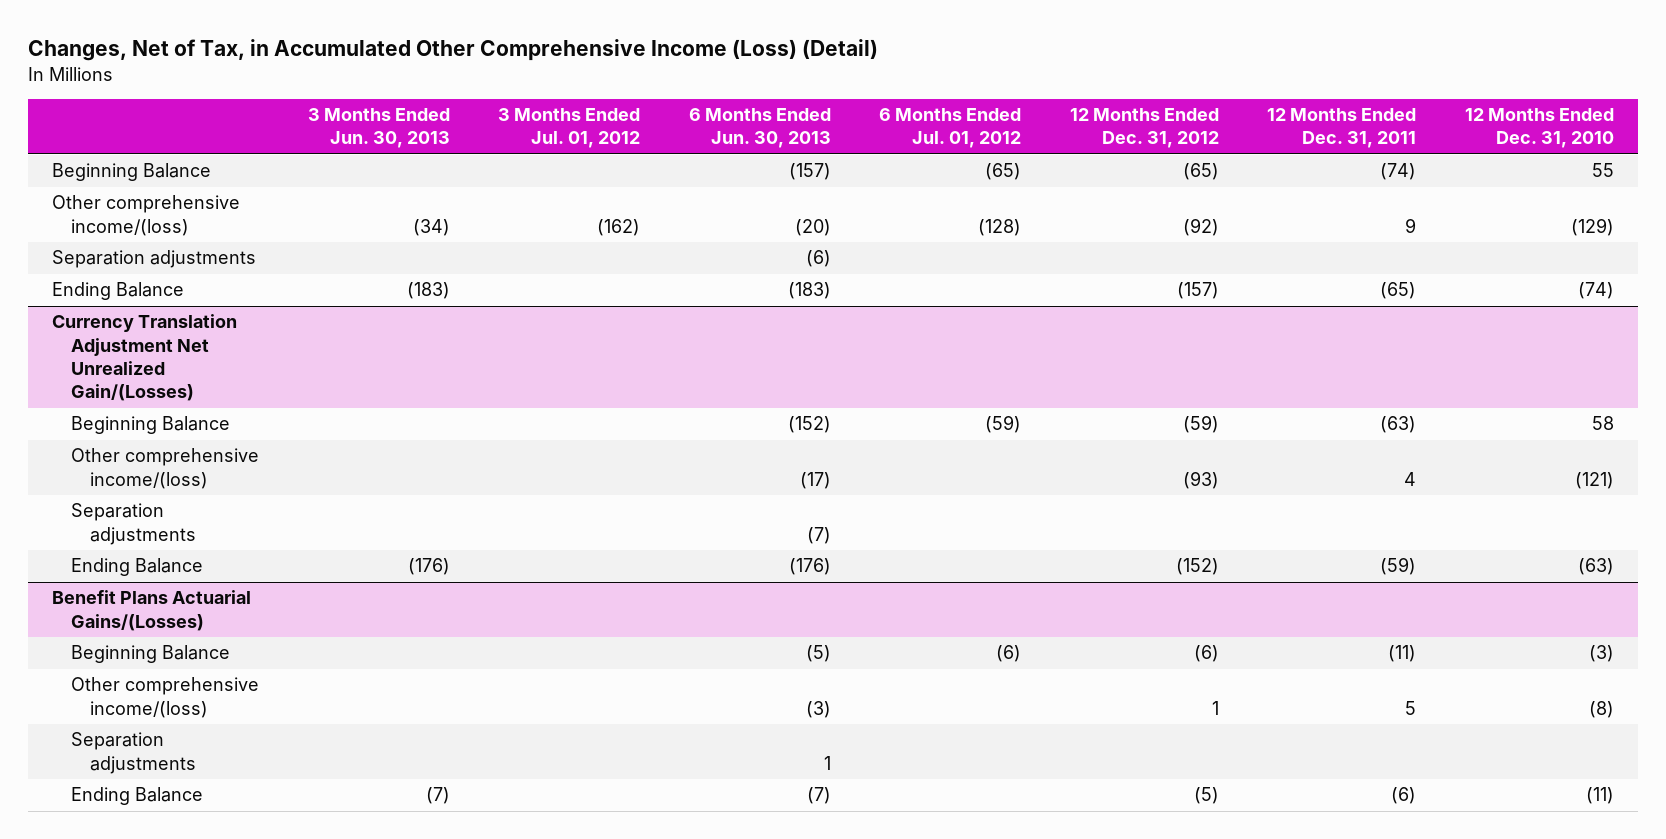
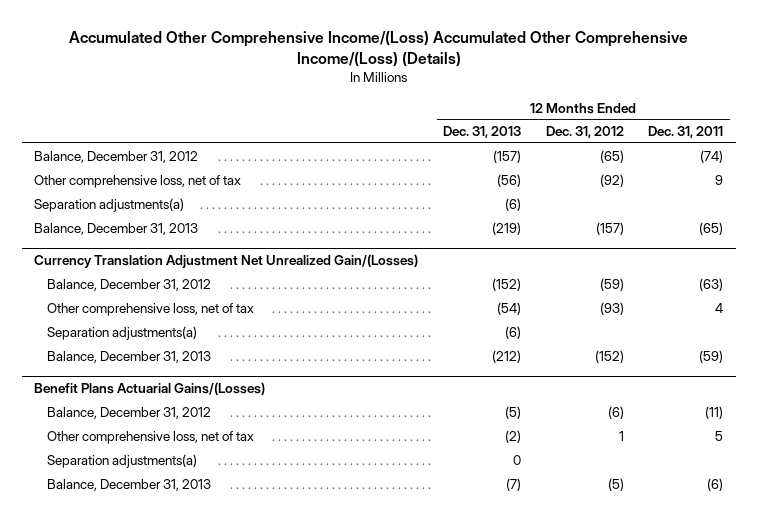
[28,39,879,62] Changes, Net of Tax, in Accumulated Other Comprehensive Income (Loss) (Detail) -> [68,30,688,67] Accumulated Other Comprehensive Income/(Loss) Accumulated Other Comprehensive Income/(Loss) (Details)
[307,108,450,149] 3 Months Ended Jun. 30, 2013 -> none
[498,108,641,149] 3 Months Ended Jul. 01, 2012 -> none
[688,108,831,149] 6 Months Ended Jun. 30, 2013 -> none
[879,108,1022,149] 6 Months Ended Jul. 01, 2012 -> none
[1464,108,1614,149] 12 Months Ended Dec. 31, 2010 -> none
none -> [442,126,521,139] Dec. 31, 2013
[52,163,212,182] Beginning Balance -> [34,150,199,163] Balance, December 31, 2012
[52,195,241,236] Other comprehensive income/(loss) -> [34,174,242,188] Other comprehensive loss, net of tax
[52,250,257,269] Separation adjustments -> [34,197,185,212] Separation adjustments(a)
[52,282,185,301] Ending Balance -> [34,222,199,235] Balance, December 31, 2013
[71,416,231,435] Beginning Balance -> [47,278,212,291] Balance, December 31, 2012
[71,448,260,489] Other comprehensive income/(loss) -> [47,302,255,316] Other comprehensive loss, net of tax
[71,503,196,545] Separation adjustments -> [47,325,198,340] Separation adjustments(a)
[71,558,204,577] Ending Balance -> [47,350,212,363] Balance, December 31, 2013
[71,645,231,664] Beginning Balance -> [47,406,212,419] Balance, December 31, 2012
[71,677,260,718] Other comprehensive income/(loss) -> [47,430,255,444] Other comprehensive loss, net of tax
[71,732,196,774] Separation adjustments -> [47,453,198,468] Separation adjustments(a)
[71,787,204,806] Ending Balance -> [47,478,212,491] Balance, December 31, 2013

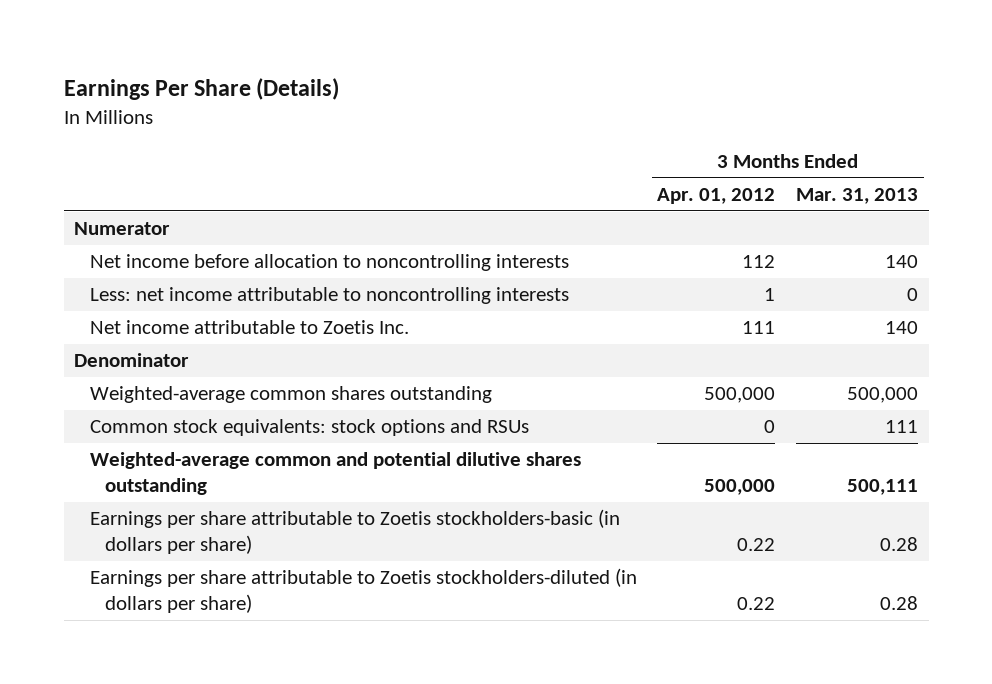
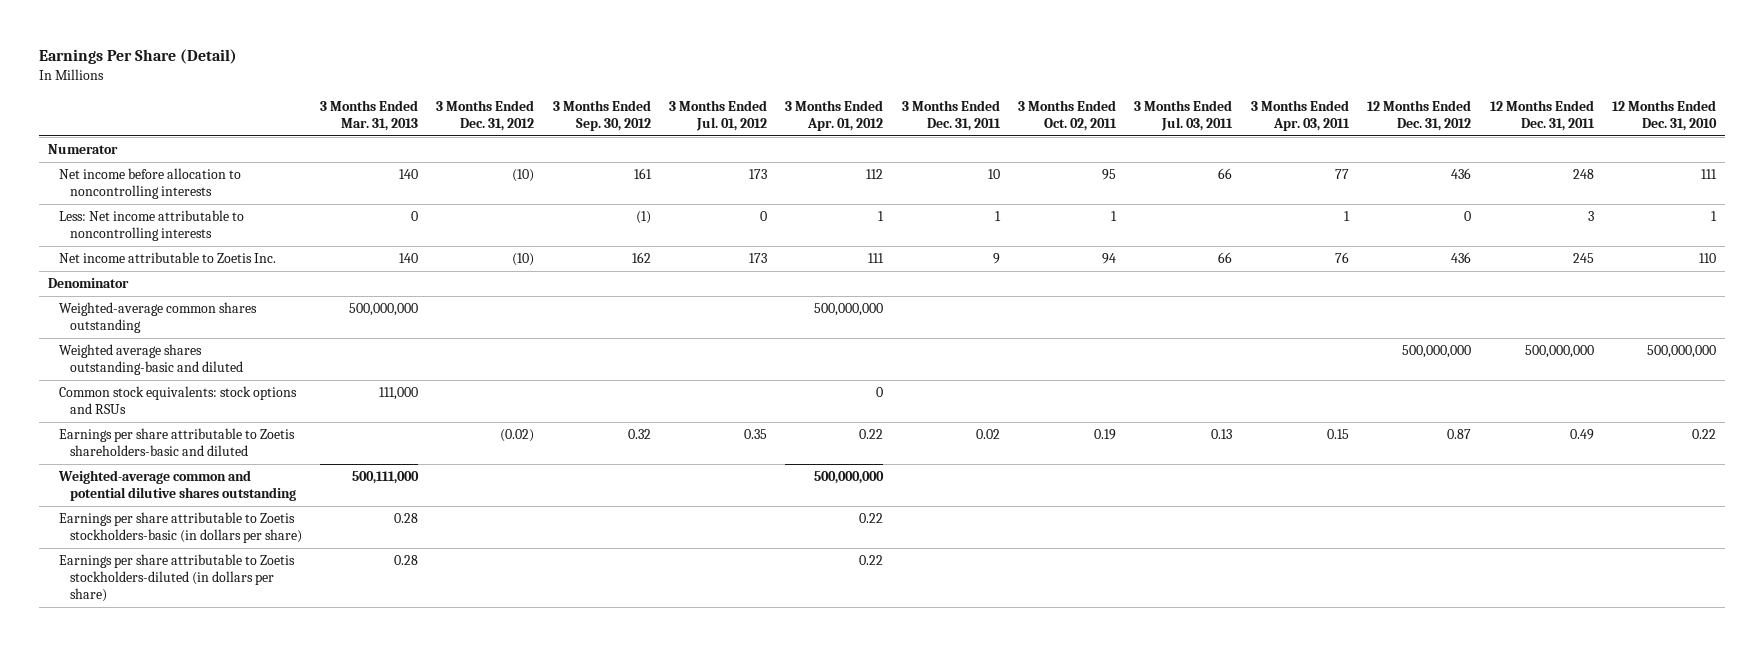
[63,77,339,100] Earnings Per Share (Details) -> [39,48,238,64] Earnings Per Share (Detail)
none -> [436,100,535,131] 3 Months Ended Dec. 31, 2012
none -> [552,100,651,131] 3 Months Ended Sep. 30, 2012
none -> [669,100,768,131] 3 Months Ended Jul. 01, 2012
none -> [901,100,1001,131] 3 Months Ended Dec. 31, 2011
none -> [1018,100,1118,131] 3 Months Ended Oct. 02, 2011
none -> [1134,100,1234,131] 3 Months Ended Jul. 03, 2011
none -> [1250,100,1350,131] 3 Months Ended Apr. 03, 2011
none -> [1367,100,1472,131] 12 Months Ended Dec. 31, 2012
none -> [1489,100,1595,131] 12 Months Ended Dec. 31, 2011
none -> [1611,100,1717,131] 12 Months Ended Dec. 31, 2010
[89,287,569,305] Less: net income attributable to noncontrolling interests -> [59,210,245,242] Less: Net income attributable to noncontrolling interests
[704,387,776,404] 500,000 -> [814,303,884,317] 500,000,000
[847,387,919,404] 500,000 -> [349,303,419,317] 500,000,000
none -> [59,344,243,376] Weighted average shares outstanding-basic and diluted
[885,420,919,434] 111 -> [379,387,419,401] 111,000
none -> [59,428,296,457] Earnings per share attributable to Zoetis shareholders-basic and diluted
[704,479,776,496] 500,000 -> [814,471,885,485] 500,000,000
[847,479,919,496] 500,111 -> [352,471,420,485] 500,111,000

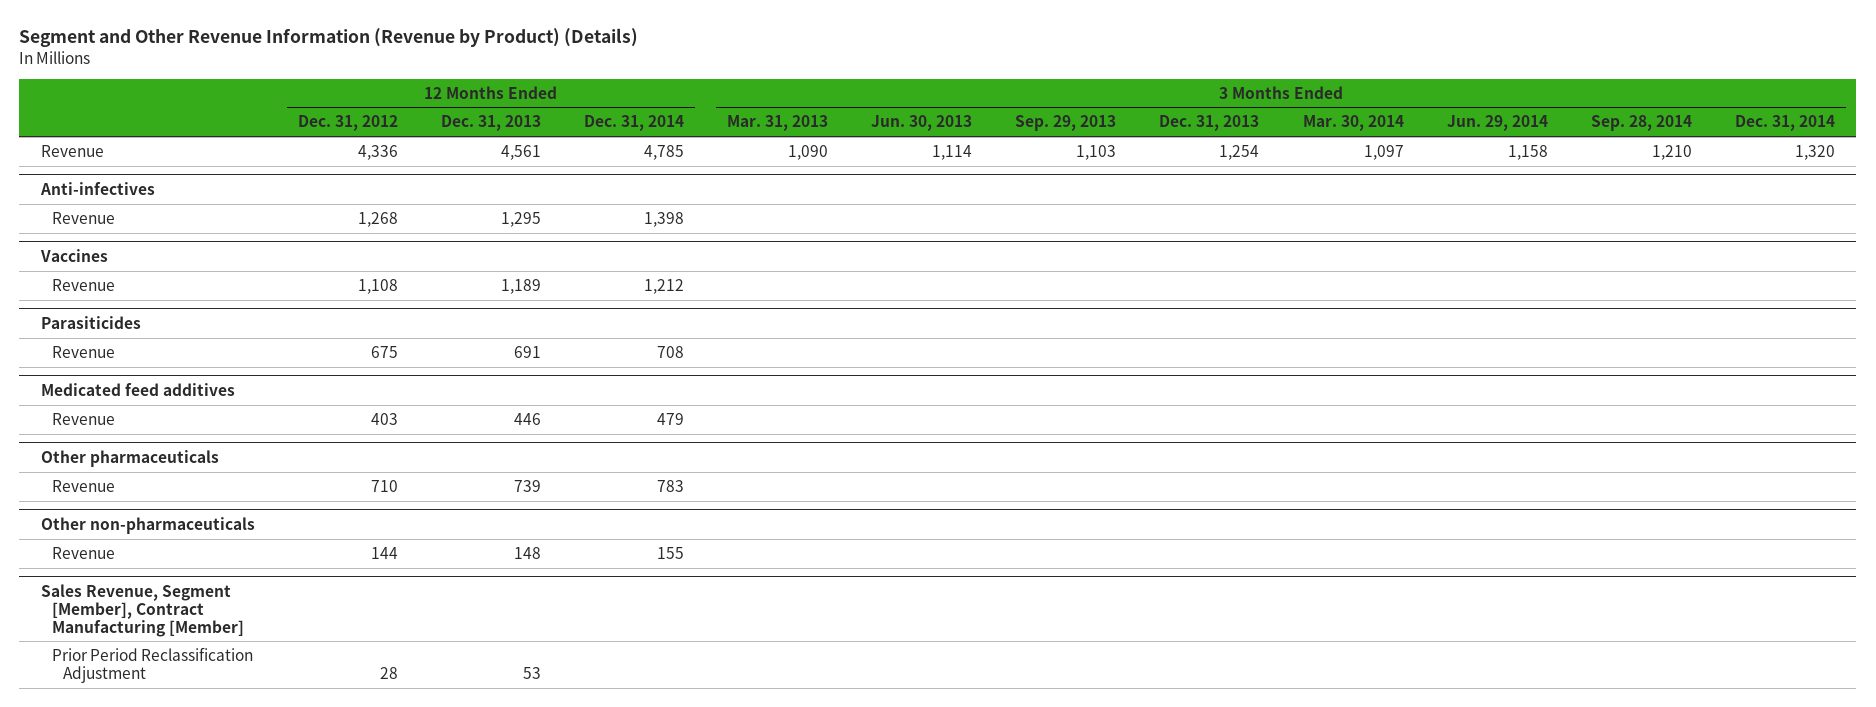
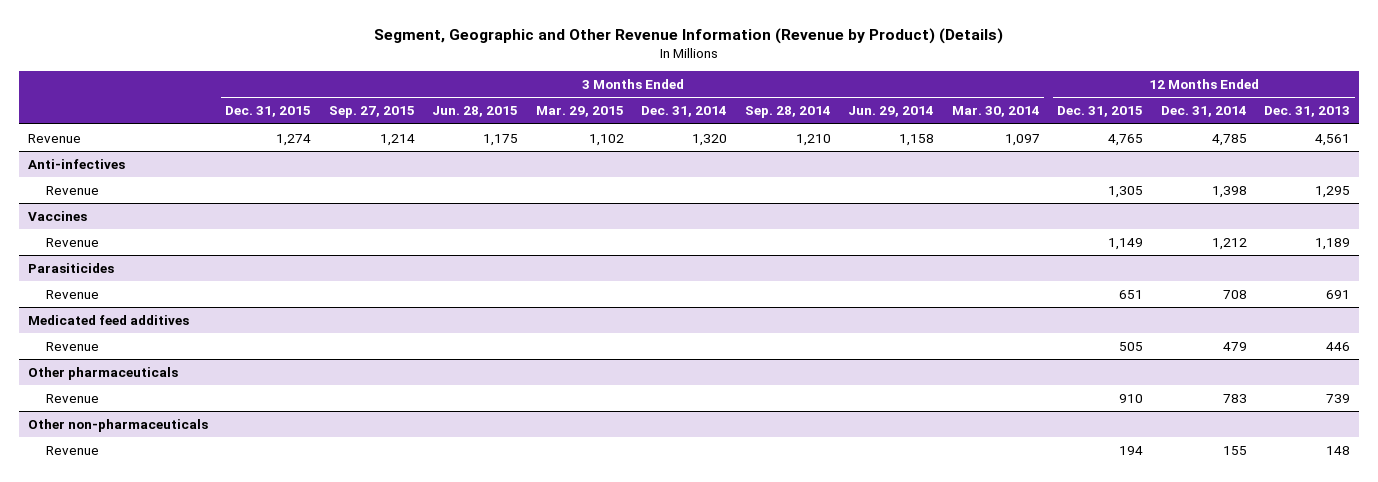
[19,27,639,47] Segment and Other Revenue Information (Revenue by Product) (Details) -> [374,27,1004,44] Segment, Geographic and Other Revenue Information (Revenue by Product) (Details)
[297,115,398,132] Dec. 31, 2012 -> none
[727,115,829,132] Mar. 31, 2013 -> none
[871,115,973,132] Jun. 30, 2013 -> none
[1015,115,1117,132] Sep. 29, 2013 -> none
[1159,115,1260,132] Dec. 31, 2013 -> none
none -> [225,106,312,118] Dec. 31, 2015
none -> [328,106,415,119] Sep. 27, 2015
none -> [432,106,519,118] Jun. 28, 2015
none -> [535,106,624,118] Mar. 29, 2015
none -> [1057,106,1144,118] Dec. 31, 2015
[40,583,244,637] Sales Revenue, Segment [Member], Contract Manufacturing [Member] -> none
[51,646,253,683] Prior Period Reclassification Adjustment -> none

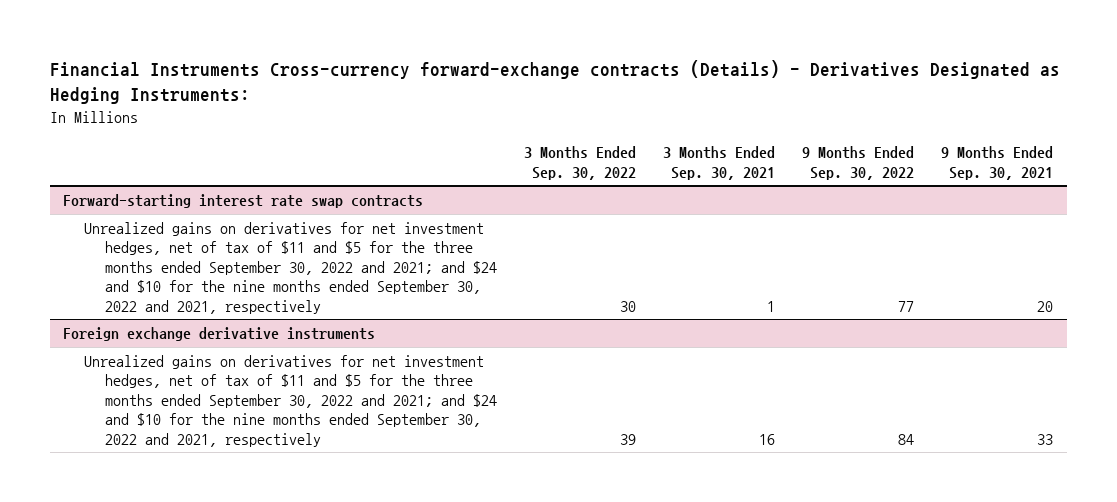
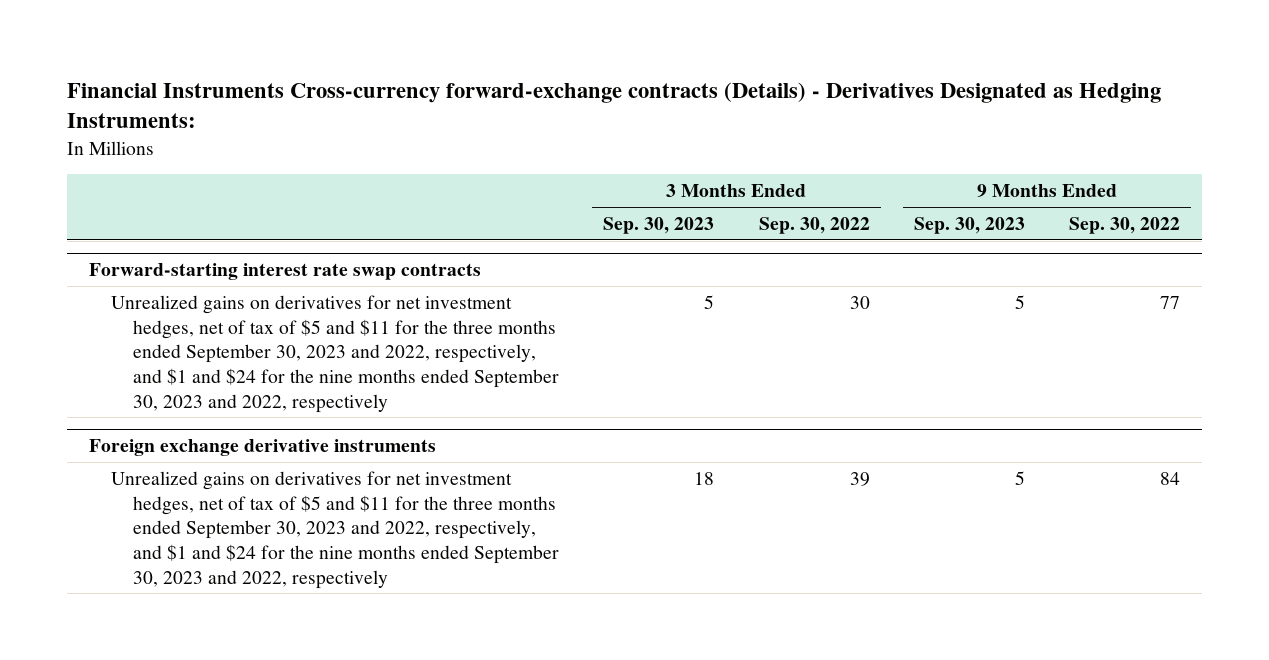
[663,146,776,180] 3 Months Ended Sep. 30, 2021 -> none
[941,146,1054,180] 9 Months Ended Sep. 30, 2021 -> none
none -> [603,216,715,234] Sep. 30, 2023
none -> [913,216,1025,234] Sep. 30, 2023
[84,221,498,314] Unrealized gains on derivatives for net investment hedges, net of tax of $11 and $5 for the three months ended September 30, 2022 and 2021; and $24 and $10 for the nine months ended September 30, 2022 and 2021, respectively -> [111,294,560,413] Unrealized gains on derivatives for net investment hedges, net of tax of $5 and $11 for the three months ended September 30, 2023 and 2022, respectively, and $1 and $24 for the nine months ended September 30, 2023 and 2022, respectively
[84,354,498,447] Unrealized gains on derivatives for net investment hedges, net of tax of $11 and $5 for the three months ended September 30, 2022 and 2021; and $24 and $10 for the nine months ended September 30, 2022 and 2021, respectively -> [111,470,560,589] Unrealized gains on derivatives for net investment hedges, net of tax of $5 and $11 for the three months ended September 30, 2023 and 2022, respectively, and $1 and $24 for the nine months ended September 30, 2023 and 2022, respectively

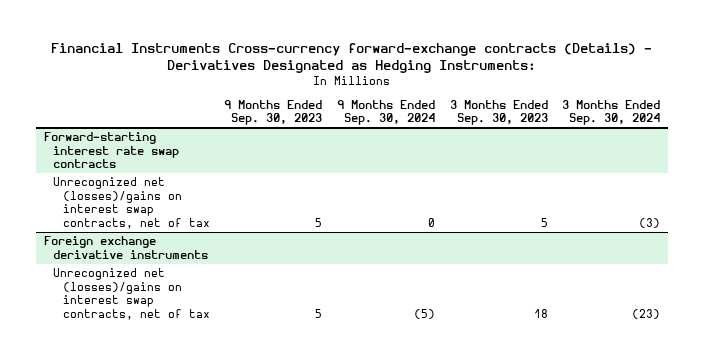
[758,216,870,234] Sep. 30, 2022 -> none
[1068,216,1180,234] Sep. 30, 2022 -> none
none -> [336,99,435,126] 9 Months Ended Sep. 30, 2024
none -> [562,99,661,126] 3 Months Ended Sep. 30, 2024
[111,294,560,413] Unrealized gains on derivatives for net investment hedges, net of tax of $5 and $11 for the three months ended September 30, 2023 and 2022, respectively, and $1 and $24 for the nine months ended September 30, 2023 and 2022, respectively -> [53,177,210,230] Unrecognized net (losses)/gains on interest swap contracts, net of tax
[111,470,560,589] Unrealized gains on derivatives for net investment hedges, net of tax of $5 and $11 for the three months ended September 30, 2023 and 2022, respectively, and $1 and $24 for the nine months ended September 30, 2023 and 2022, respectively -> [53,268,210,321] Unrecognized net (losses)/gains on interest swap contracts, net of tax

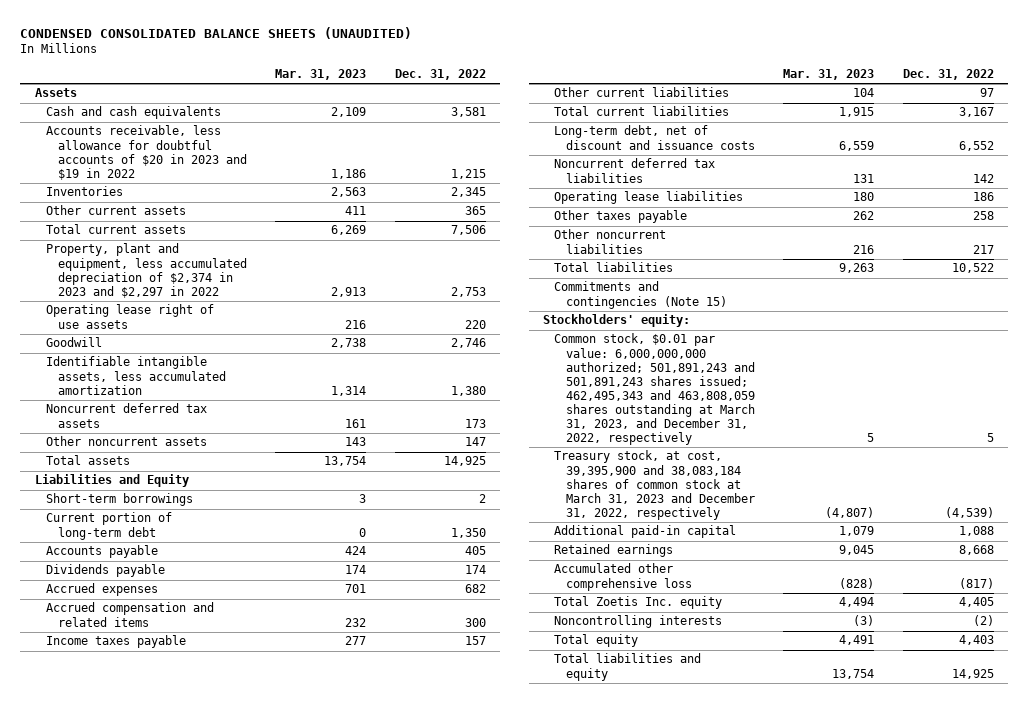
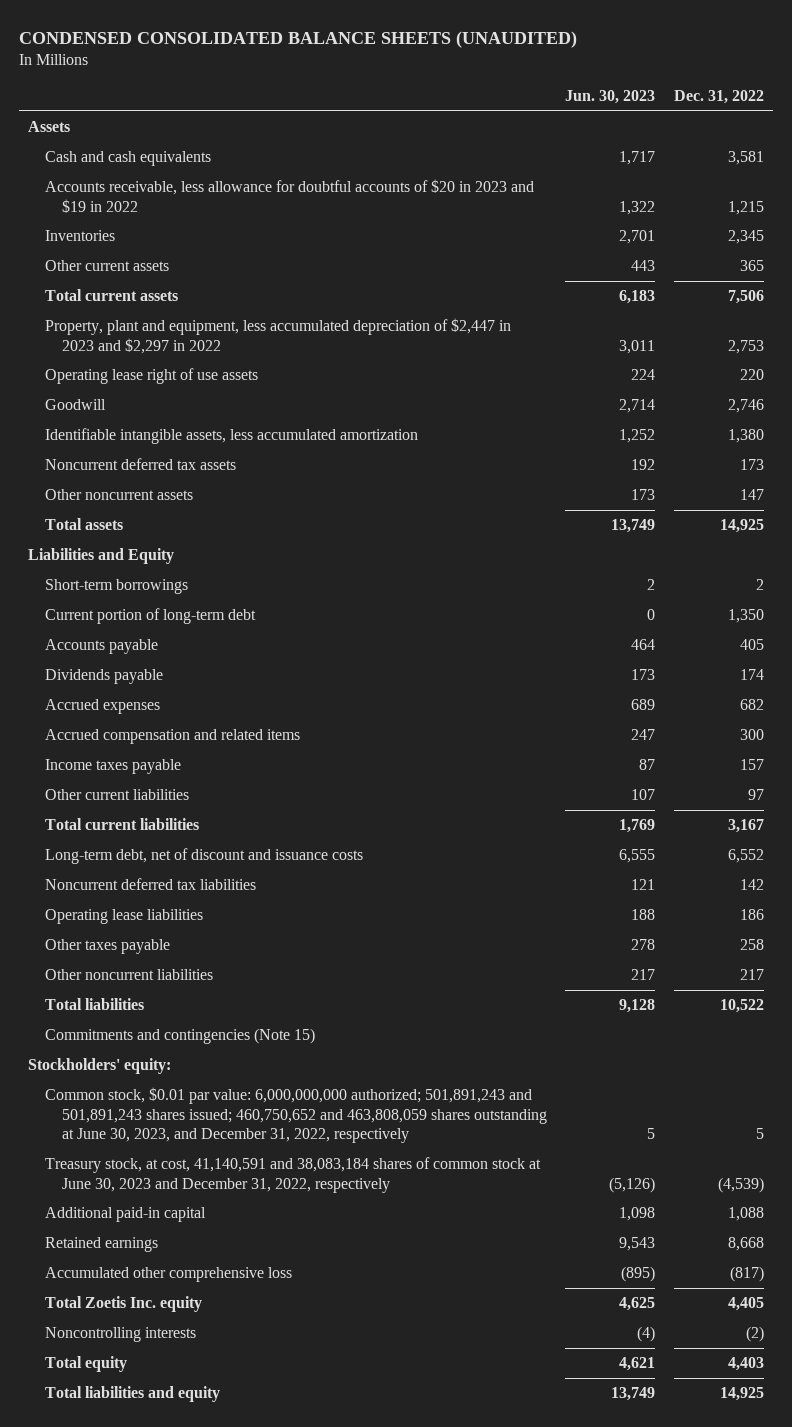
[275,68,367,80] Mar. 31, 2023 -> none
none -> [565,89,656,104] Jun. 30, 2023
[46,243,247,298] Property, plant and equipment, less accumulated depreciation of $2,374 in 2023 and $2,297 in 2022 -> [44,318,511,354] Property, plant and equipment, less accumulated depreciation of $2,447 in 2023 and $2,297 in 2022
[554,333,755,445] Common stock, $0.01 par value: 6,000,000,000 authorized; 501,891,243 and 501,891,243 shares issued; 462,495,343 and 463,808,059 shares outstanding at March 31, 2023, and December 31, 2022, respectively -> [44,1087,547,1144] Common stock, $0.01 par value: 6,000,000,000 authorized; 501,891,243 and 501,891,243 shares issued; 460,750,652 and 463,808,059 shares outstanding at June 30, 2023, and December 31, 2022, respectively
[554,450,755,520] Treasury stock, at cost, 39,395,900 and 38,083,184 shares of common stock at March 31, 2023 and December 31, 2022, respectively -> [44,1157,541,1193] Treasury stock, at cost, 41,140,591 and 38,083,184 shares of common stock at June 30, 2023 and December 31, 2022, respectively

